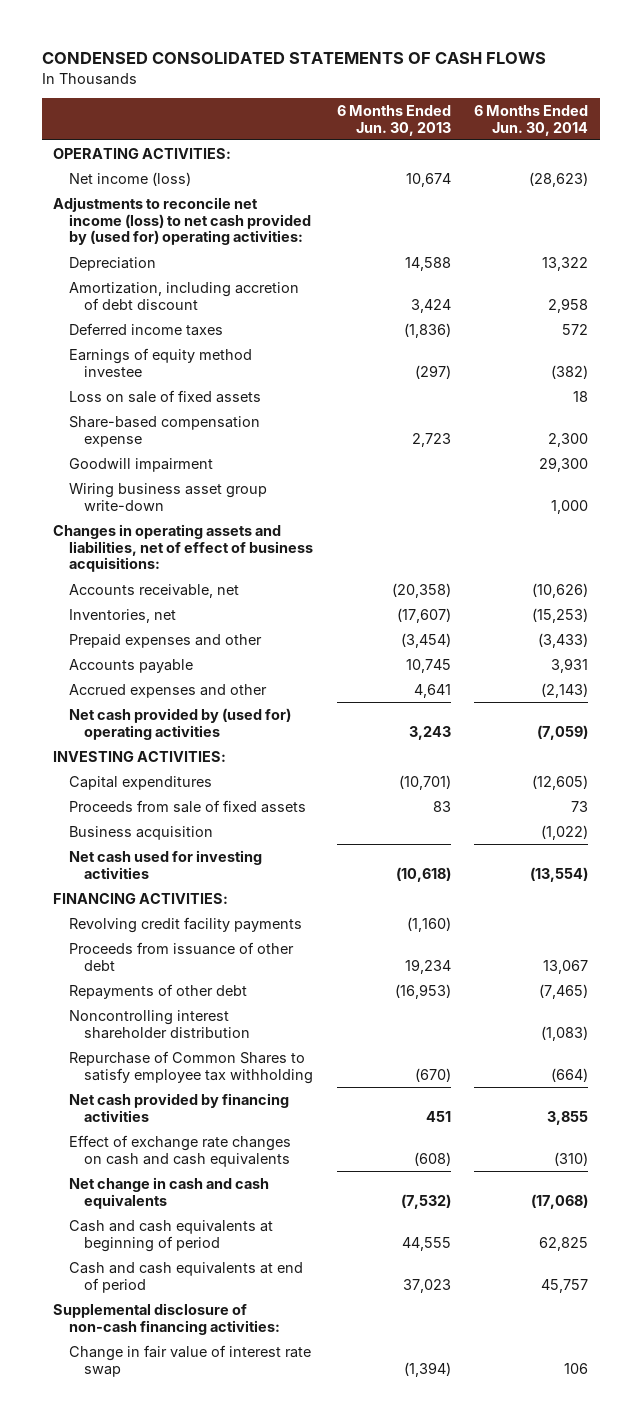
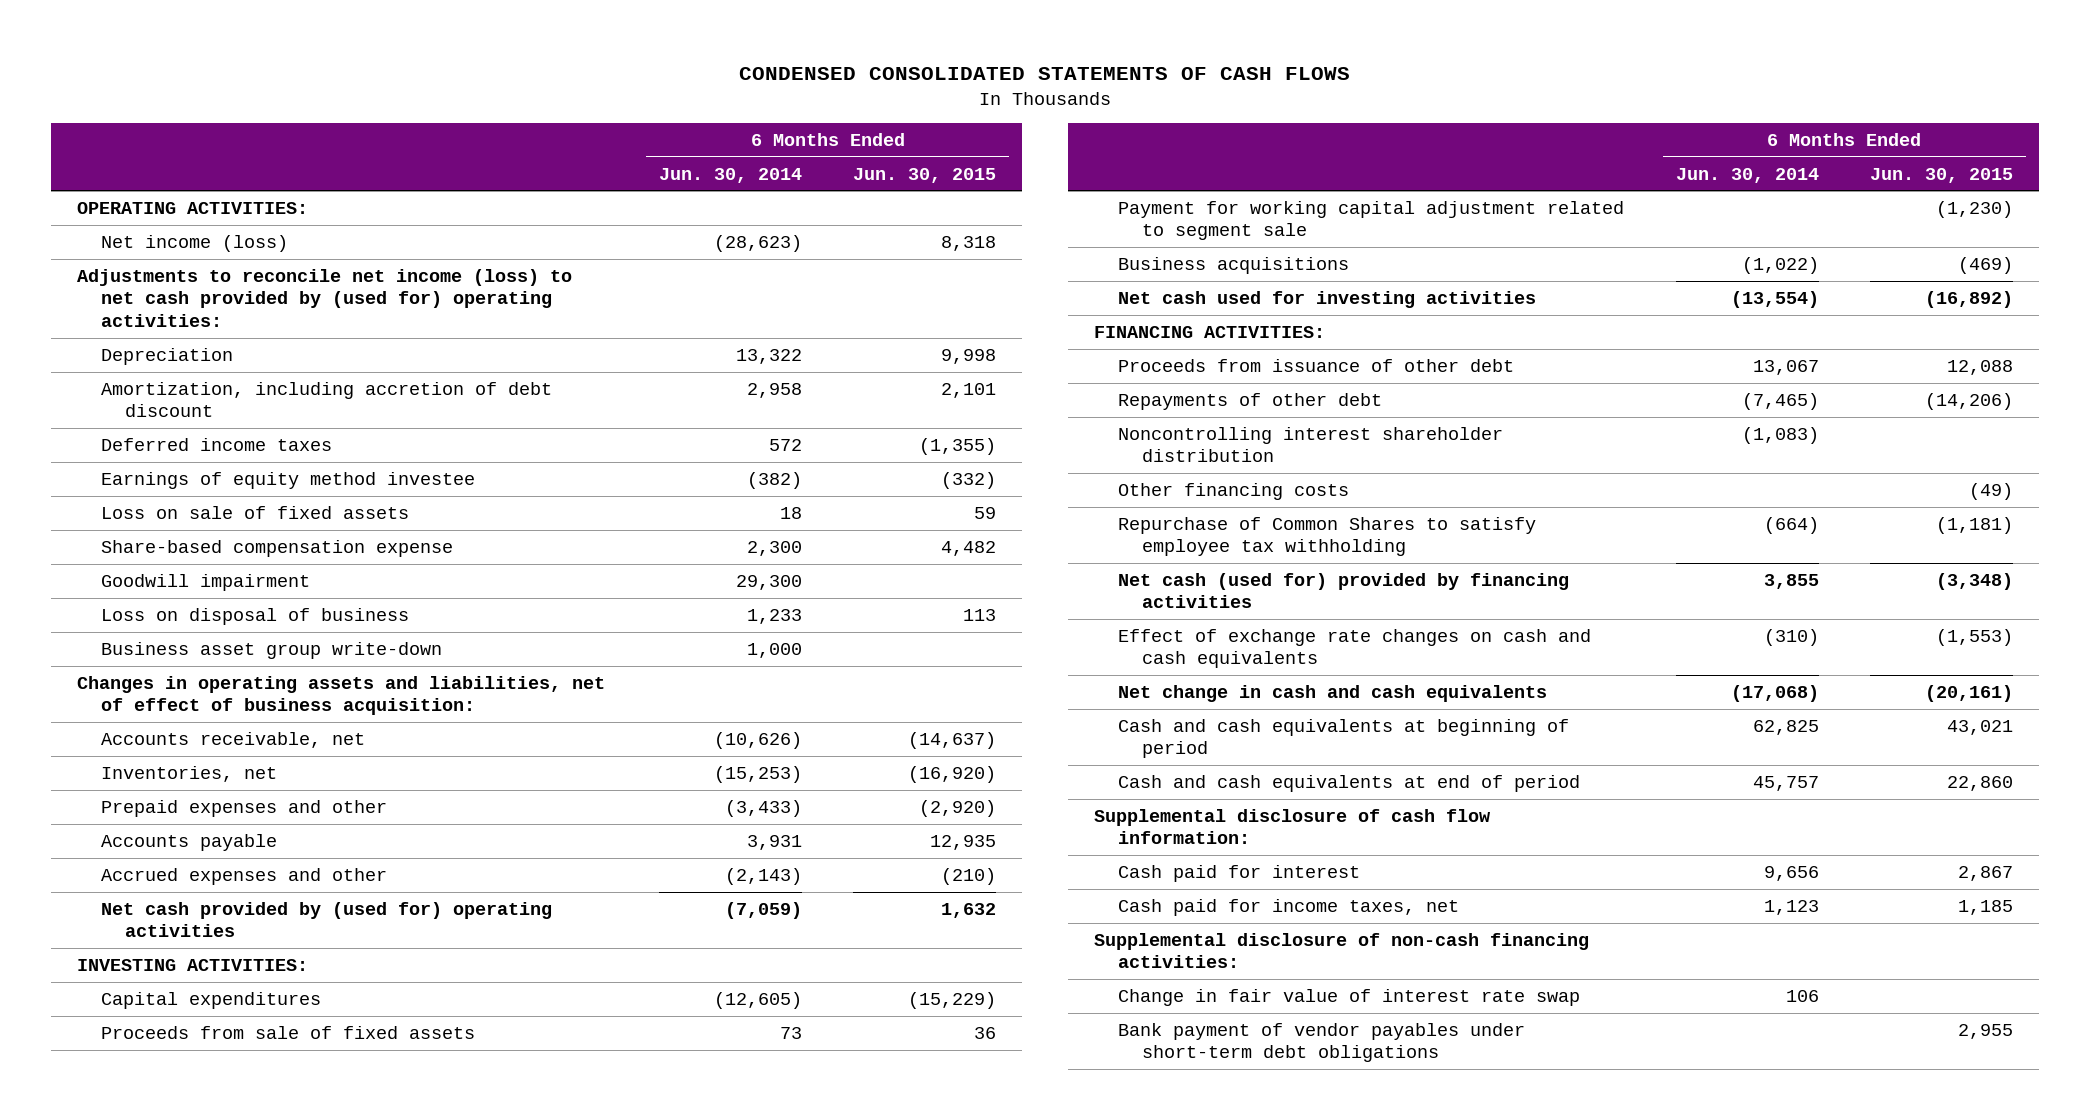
[336,104,451,136] 6 Months Ended Jun. 30, 2013 -> none
none -> [853,167,997,183] Jun. 30, 2015
none -> [101,607,410,625] Loss on disposal of business
[68,482,267,511] Wiring business asset group write-down -> [101,641,443,659] Business asset group write-down
[53,523,313,573] Changes in operating assets and liabilities, net of effect of business acquisitions: -> [76,675,605,716] Changes in operating assets and liabilities, net of effect of business acquisition:
none -> [1118,200,1625,241] Payment for working capital adjustment related to segment sale
[68,825,213,840] Business acquisition -> [1118,256,1350,274] Business acquisitions
[68,916,302,933] Revolving credit facility payments -> none
none -> [1118,482,1350,500] Other financing costs
[68,1092,289,1122] Net cash provided by financing activities -> [1118,572,1570,609] Net cash (used for) provided by financing activities
none -> [1093,808,1490,845] Supplemental disclosure of cash flow information:
none -> [1118,864,1361,882] Cash paid for interest
none -> [1118,898,1460,916] Cash paid for income taxes, net
none -> [1118,1022,1526,1063] Bank payment of vendor payables under short-term debt obligations

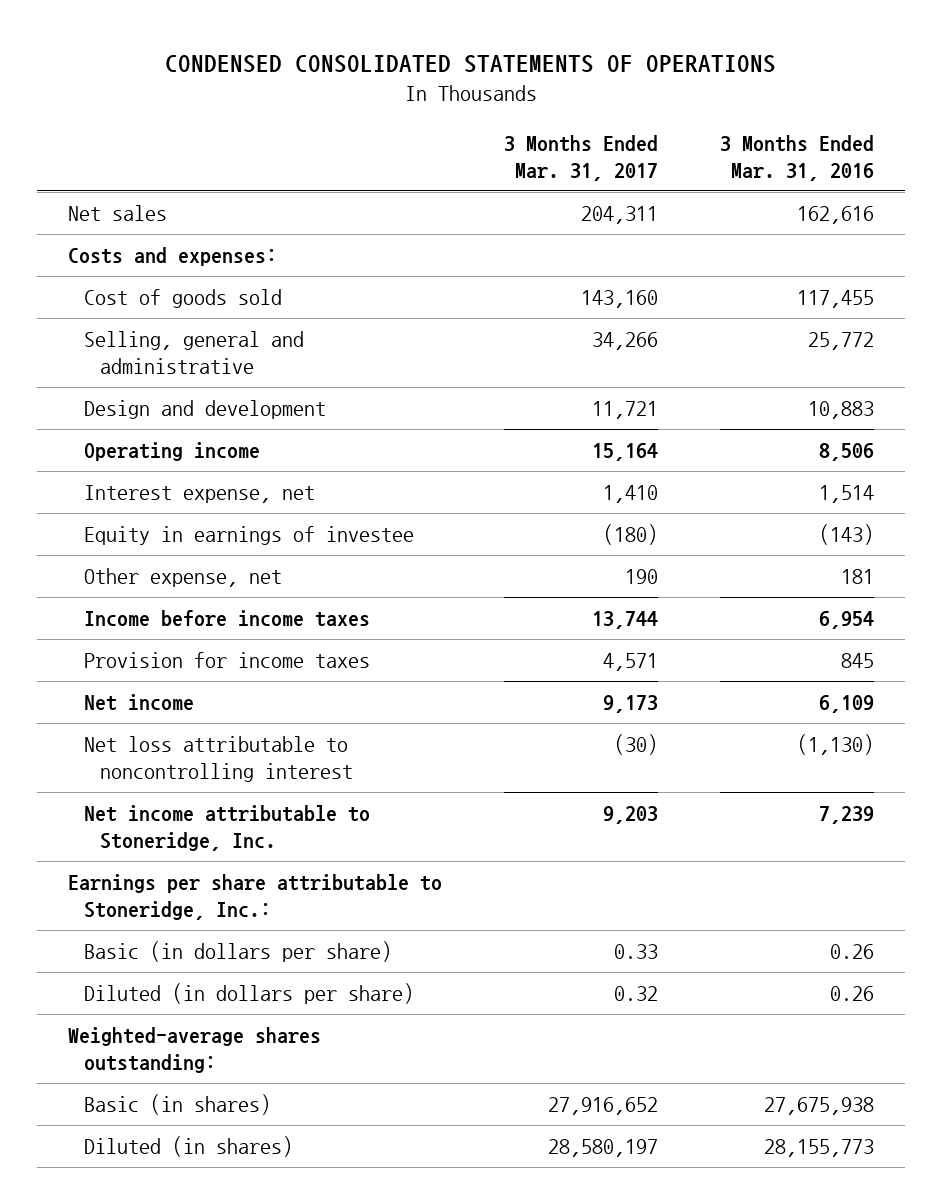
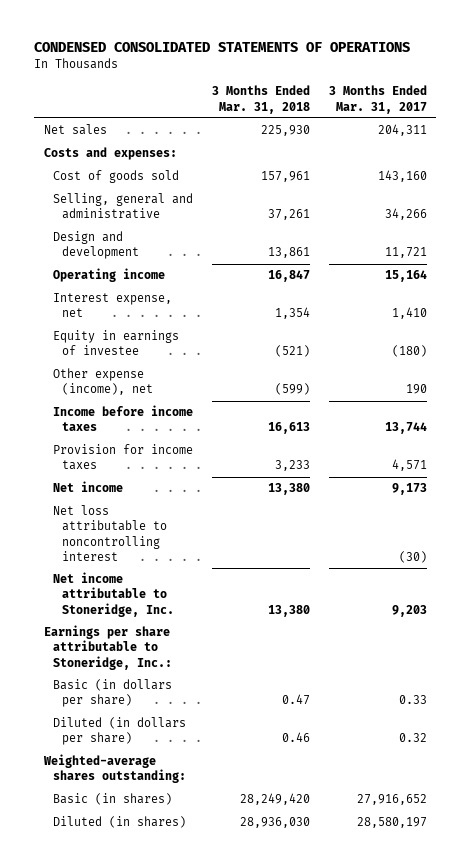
[719,134,874,181] 3 Months Ended Mar. 31, 2016 -> none
none -> [211,85,310,114] 3 Months Ended Mar. 31, 2018
[83,568,282,588] Other expense, net -> [52,368,153,396] Other expense (income), net

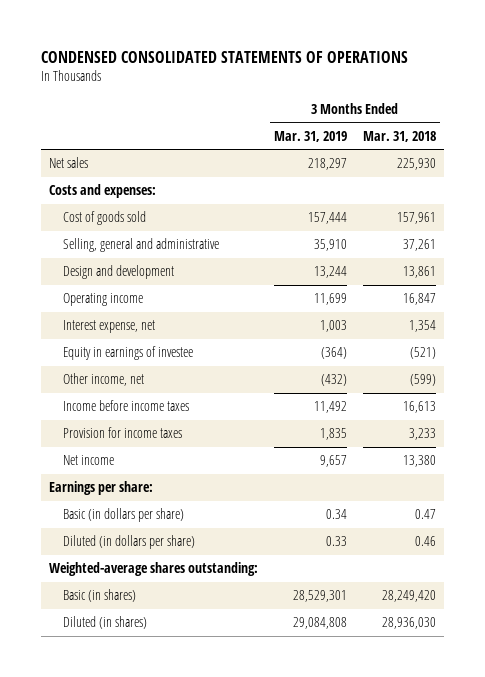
[328,85,427,114] 3 Months Ended Mar. 31, 2017 -> none
none -> [274,130,348,142] Mar. 31, 2019
[52,368,153,396] Other expense (income), net -> [63,373,145,387] Other income, net
[52,505,167,561] Net loss attributable to noncontrolling interest -> none
[52,572,174,617] Net income attributable to Stoneridge, Inc. -> none
[43,625,172,670] Earnings per share attributable to Stoneridge, Inc.: -> [49,481,154,496] Earnings per share:

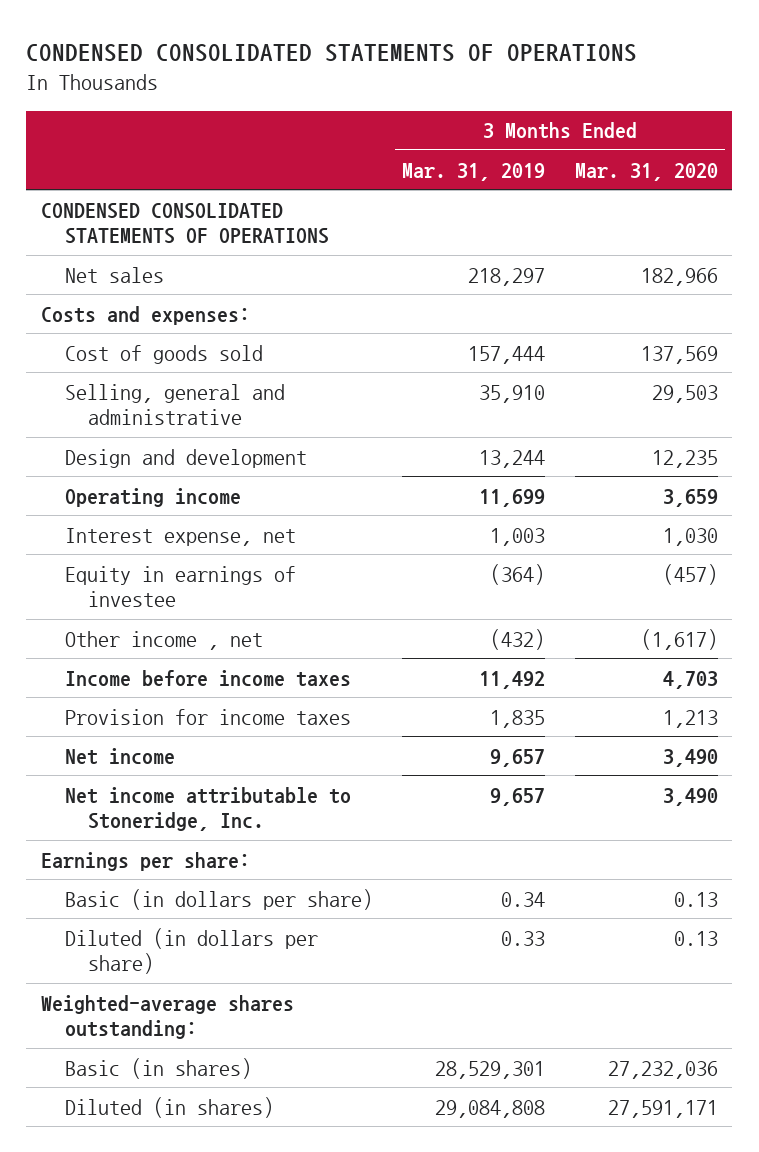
[363,130,437,142] Mar. 31, 2018 -> none
none -> [574,162,718,181] Mar. 31, 2020
none -> [41,202,329,245] CONDENSED CONSOLIDATED STATEMENTS OF OPERATIONS
[63,373,145,387] Other income, net -> [64,630,263,650] Other income , net
none -> [64,786,351,832] Net income attributable to Stoneridge, Inc.

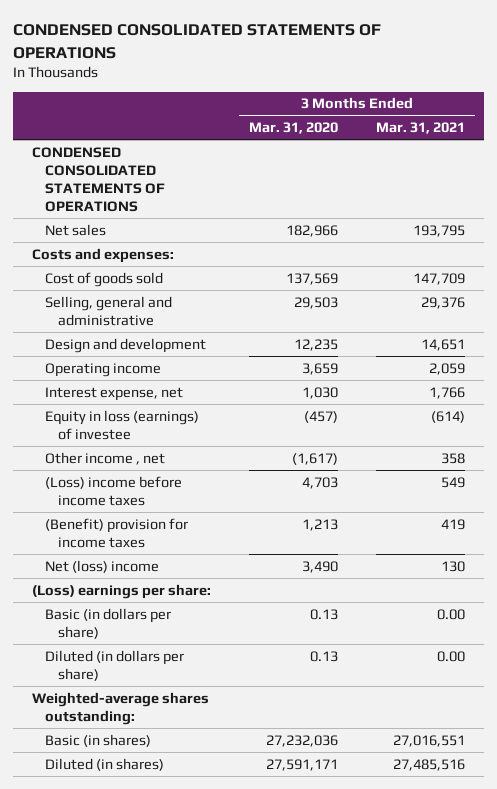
[402,162,546,181] Mar. 31, 2019 -> none
none -> [376,121,466,134] Mar. 31, 2021
[64,565,296,608] Equity in earnings of investee -> [44,409,199,440] Equity in loss (earnings) of investee
[64,786,351,832] Net income attributable to Stoneridge, Inc. -> none
[64,669,351,687] Income before income taxes -> [44,475,182,506] (Loss) income before income taxes
[64,708,351,725] Provision for income taxes -> [44,517,188,548] (Benefit) provision for income taxes
[64,747,175,765] Net income -> [44,559,159,573] Net (loss) income
[41,851,251,871] Earnings per share: -> [31,583,211,599] (Loss) earnings per share:

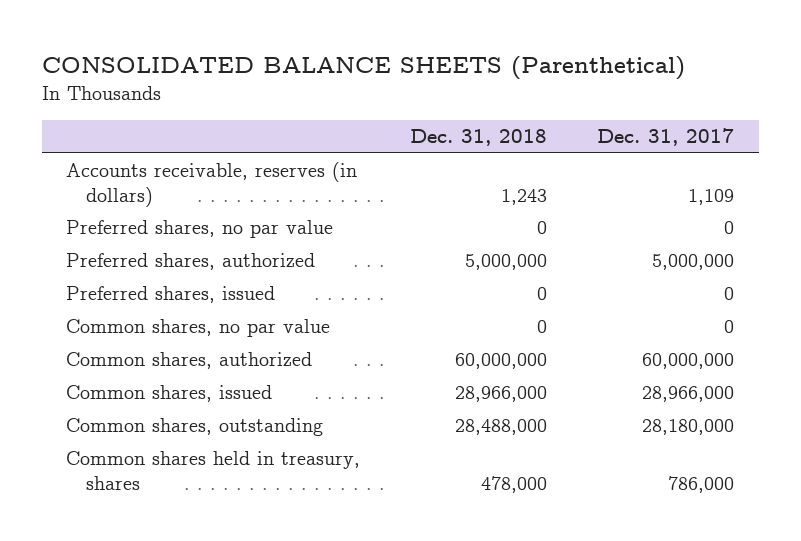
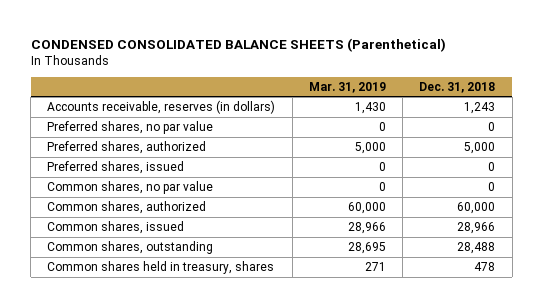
[41,55,685,80] CONSOLIDATED BALANCE SHEETS (Parenthetical) -> [30,38,446,53] CONDENSED CONSOLIDATED BALANCE SHEETS (Parenthetical)
[597,128,735,147] Dec. 31, 2017 -> none
none -> [308,81,386,93] Mar. 31, 2019
[465,254,548,271] 5,000,000 -> [464,141,496,154] 5,000
[455,353,548,370] 60,000,000 -> [457,201,496,214] 60,000
[455,386,548,403] 28,966,000 -> [457,221,496,234] 28,966
[455,419,548,436] 28,488,000 -> [457,241,496,254] 28,488
[481,475,548,493] 478,000 -> [474,261,496,271] 478

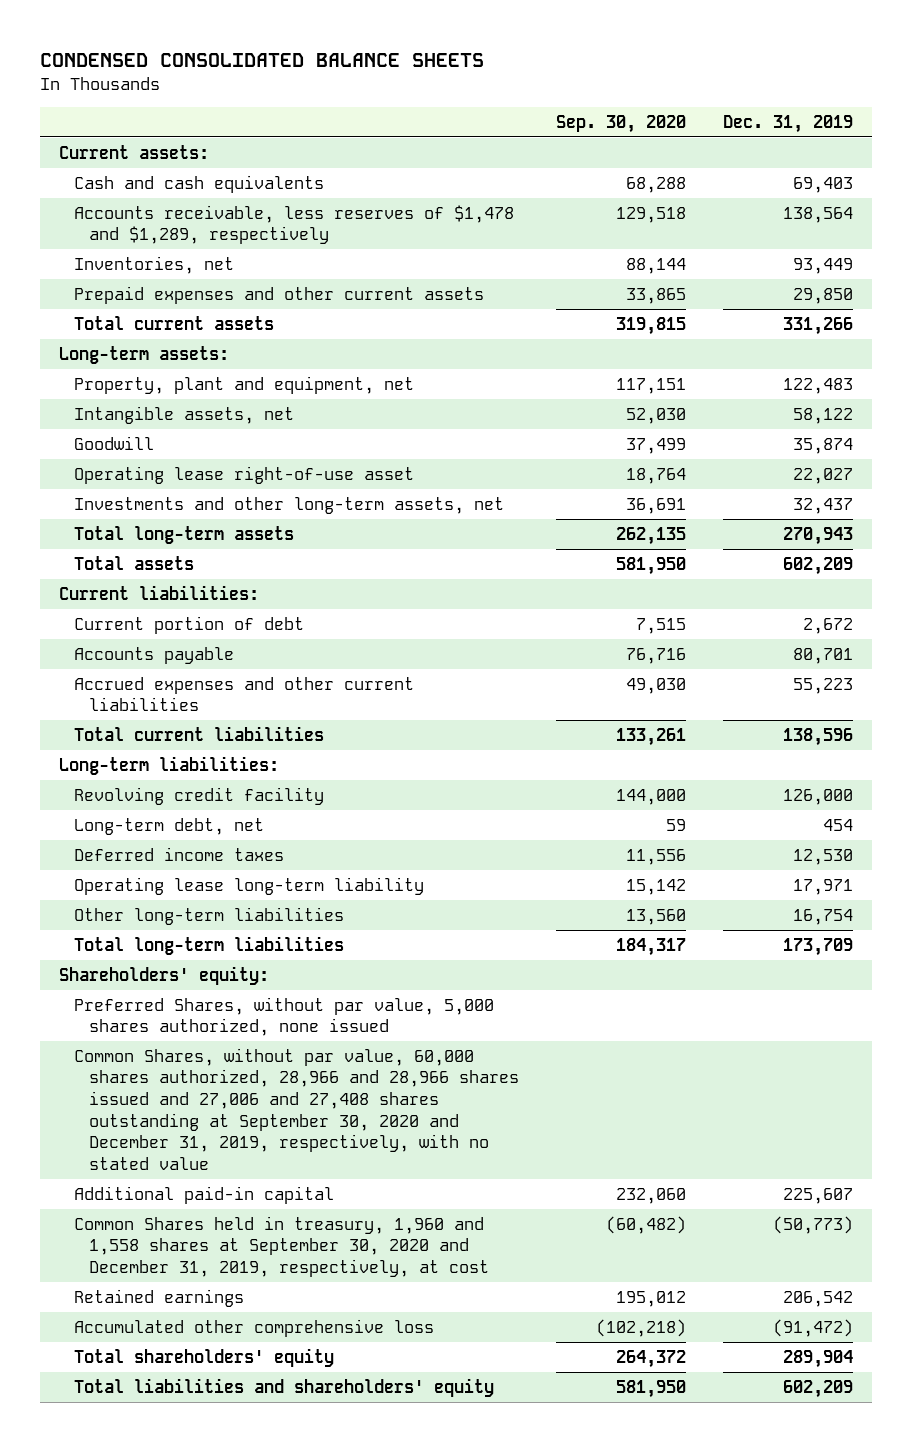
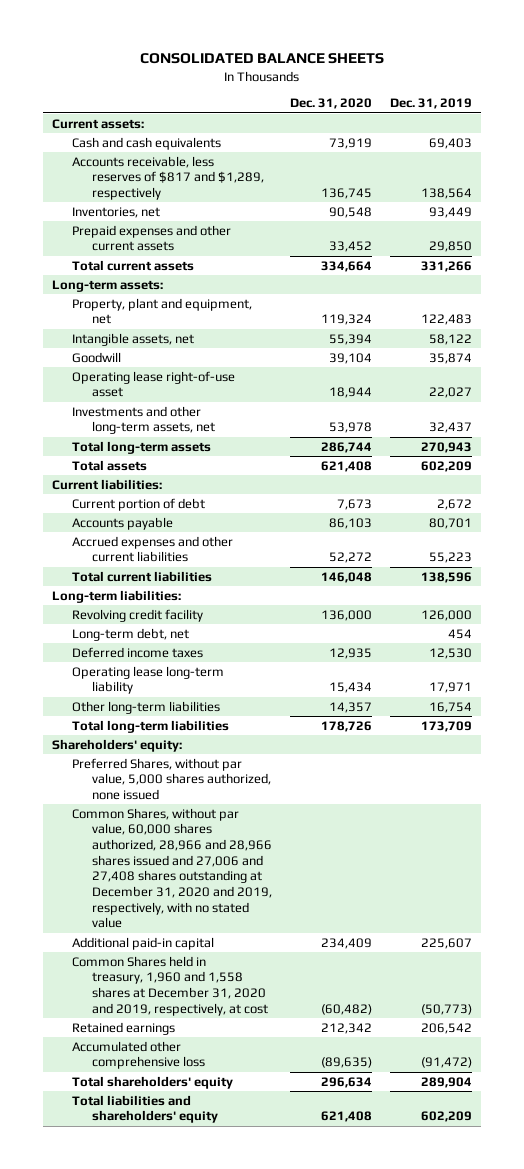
[40,52,485,67] CONDENSED CONSOLIDATED BALANCE SHEETS -> [139,53,384,65] CONSOLIDATED BALANCE SHEETS
[556,114,687,133] Sep. 30, 2020 -> none
none -> [290,98,373,110] Dec. 31, 2020
[74,204,515,245] Accounts receivable, less reserves of $1,478 and $1,289, respectively -> [72,155,265,200] Accounts receivable, less reserves of $817 and $1,289, respectively
[74,1047,520,1170] Common Shares, without par value, 60,000 shares authorized, 28,966 and 28,966 shares issued and 27,006 and 27,408 shares outstanding at September 30, 2020 and December 31, 2019, respectively, with no stated value -> [72,807,273,929] Common Shares, without par value, 60,000 shares authorized, 28,966 and 28,966 shares issued and 27,006 and 27,408 shares outstanding at December 31, 2020 and 2019, respectively, with no stated value
[74,1215,490,1278] Common Shares held in treasury, 1,960 and 1,558 shares at September 30, 2020 and December 31, 2019, respectively, at cost -> [72,955,269,1016] Common Shares held in treasury, 1,960 and 1,558 shares at December 31, 2020 and 2019, respectively, at cost

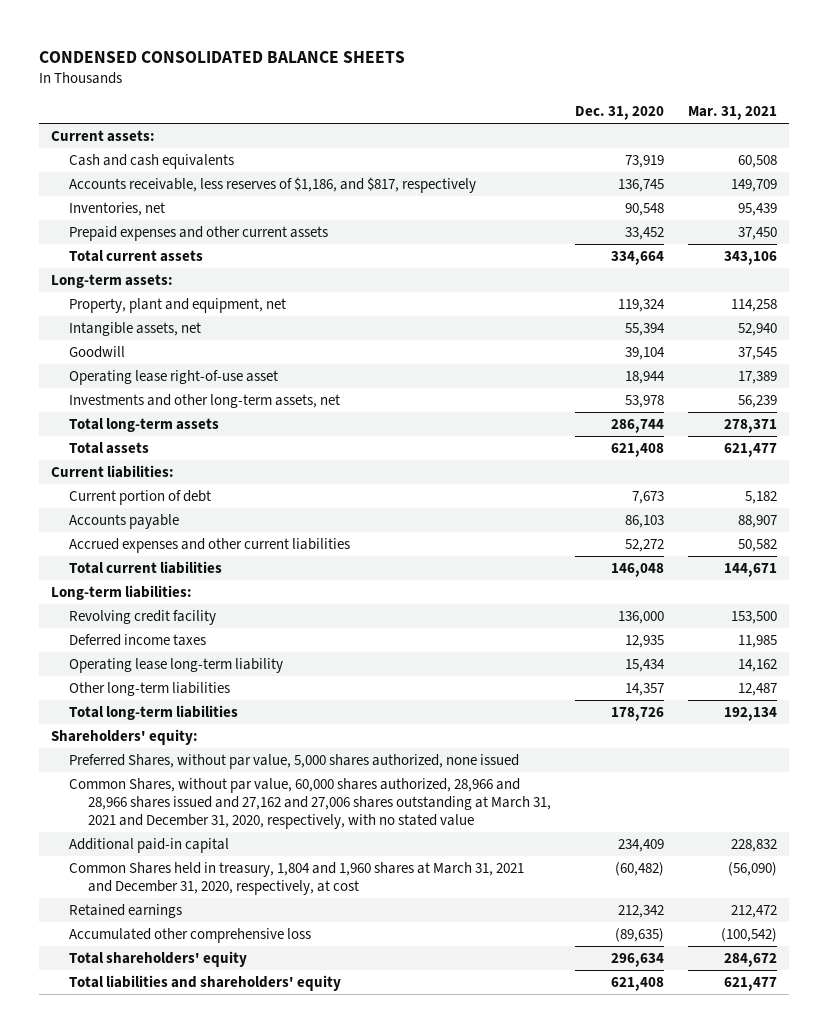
[139,53,384,65] CONSOLIDATED BALANCE SHEETS -> [39,50,406,63] CONDENSED CONSOLIDATED BALANCE SHEETS
[389,98,472,110] Dec. 31, 2019 -> none
none -> [688,105,778,120] Mar. 31, 2021
[72,155,265,200] Accounts receivable, less reserves of $817 and $1,289, respectively -> [69,177,477,194] Accounts receivable, less reserves of $1,186, and $817, respectively
[72,627,190,641] Long-term debt, net -> none
[72,807,273,929] Common Shares, without par value, 60,000 shares authorized, 28,966 and 28,966 shares issued and 27,006 and 27,408 shares outstanding at December 31, 2020 and 2019, respectively, with no stated value -> [69,778,551,829] Common Shares, without par value, 60,000 shares authorized, 28,966 and 28,966 shares issued and 27,162 and 27,006 shares outstanding at March 31, 2021 and December 31, 2020, respectively, with no stated value
[72,955,269,1016] Common Shares held in treasury, 1,960 and 1,558 shares at December 31, 2020 and 2019, respectively, at cost -> [69,862,525,895] Common Shares held in treasury, 1,804 and 1,960 shares at March 31, 2021 and December 31, 2020, respectively, at cost

